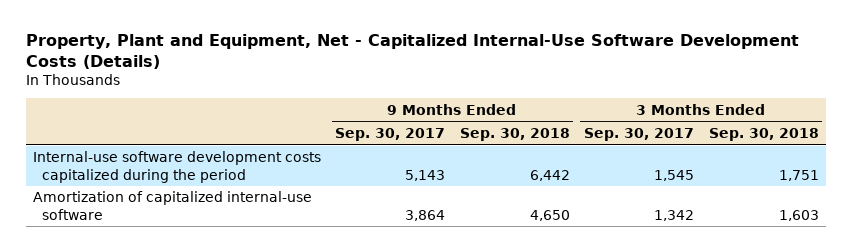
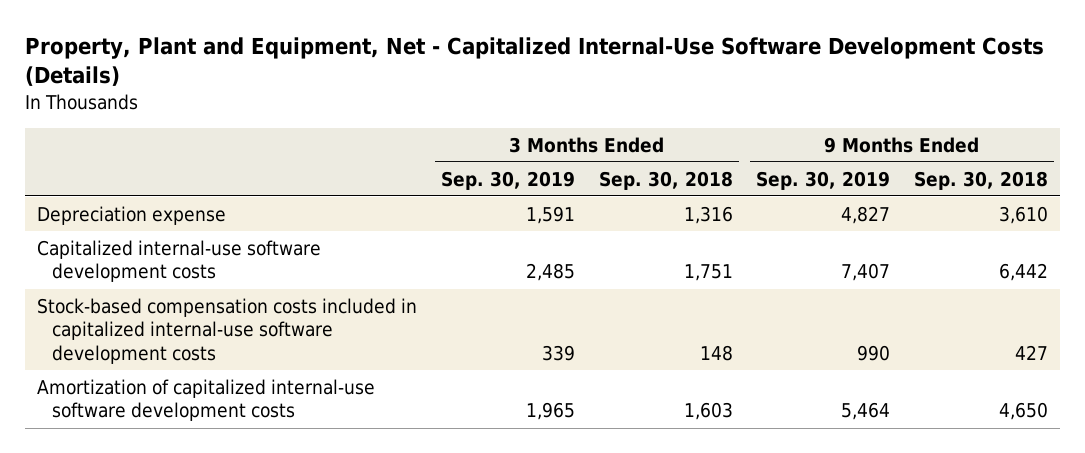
[335,127,446,141] Sep. 30, 2017 -> none
[584,127,695,141] Sep. 30, 2017 -> none
none -> [440,170,575,190] Sep. 30, 2019
none -> [756,170,891,190] Sep. 30, 2019
none -> [36,205,226,225] Depreciation expense
[32,151,321,183] Internal-use software development costs capitalized during the period -> [36,239,321,283] Capitalized internal-use software development costs
none -> [36,297,417,365] Stock-based compensation costs included in capitalized internal-use software development costs
[32,191,312,220] Amortization of capitalized internal-use software -> [36,378,375,422] Amortization of capitalized internal-use software development costs

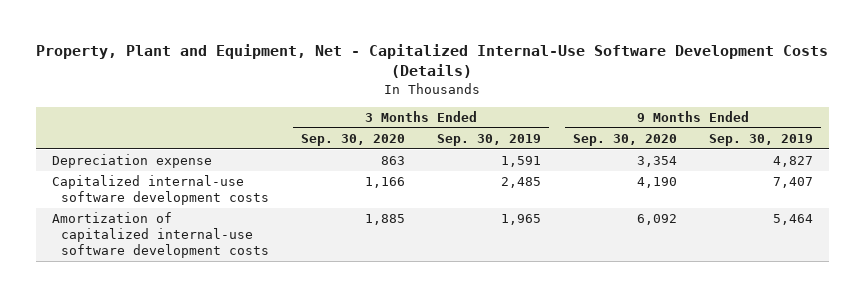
[598,170,733,190] Sep. 30, 2018 -> none
[914,170,1049,190] Sep. 30, 2018 -> none
none -> [301,133,406,146] Sep. 30, 2020
none -> [572,133,677,146] Sep. 30, 2020
[36,297,417,365] Stock-based compensation costs included in capitalized internal-use software development costs -> none

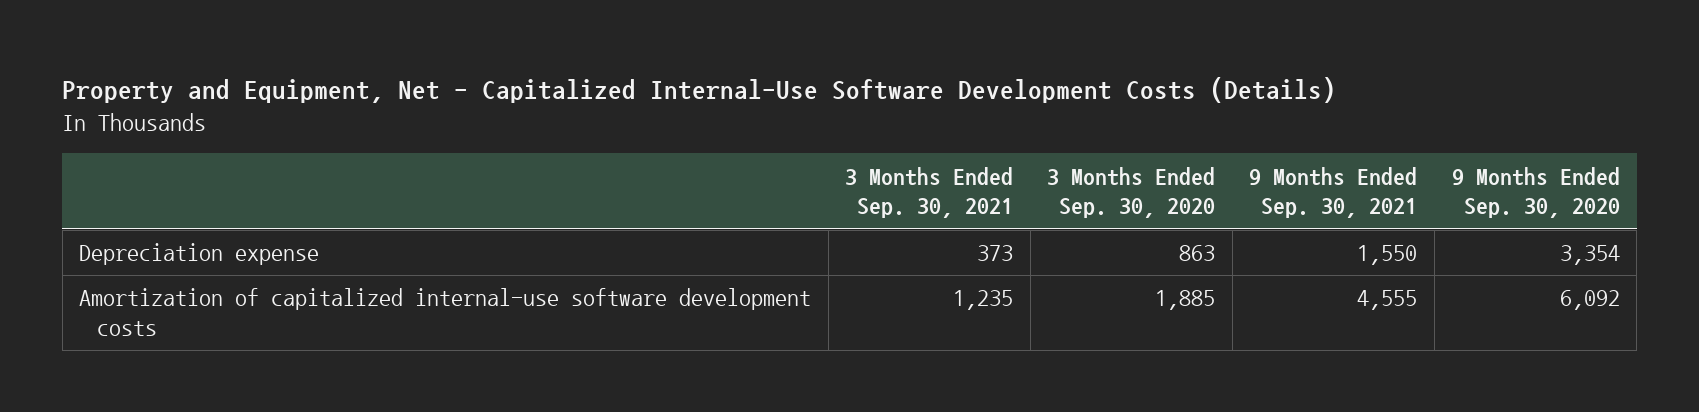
[36,44,829,79] Property, Plant and Equipment, Net - Capitalized Internal-Use Software Development Costs (Details) -> [62,77,1337,104] Property and Equipment, Net - Capitalized Internal-Use Software Development Costs (Details)
[436,133,541,146] Sep. 30, 2019 -> none
[708,133,813,146] Sep. 30, 2019 -> none
none -> [845,166,1014,219] 3 Months Ended Sep. 30, 2021
none -> [1249,166,1418,219] 9 Months Ended Sep. 30, 2021
[51,175,270,206] Capitalized internal-use software development costs -> none

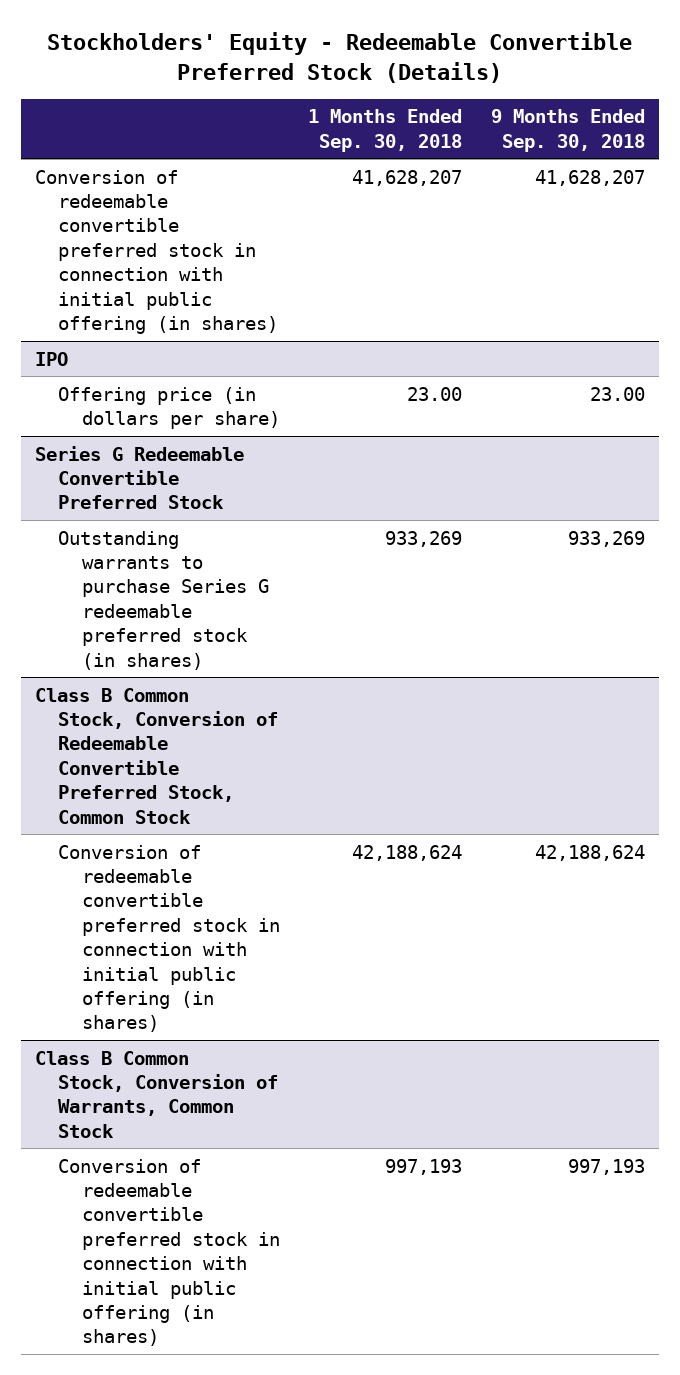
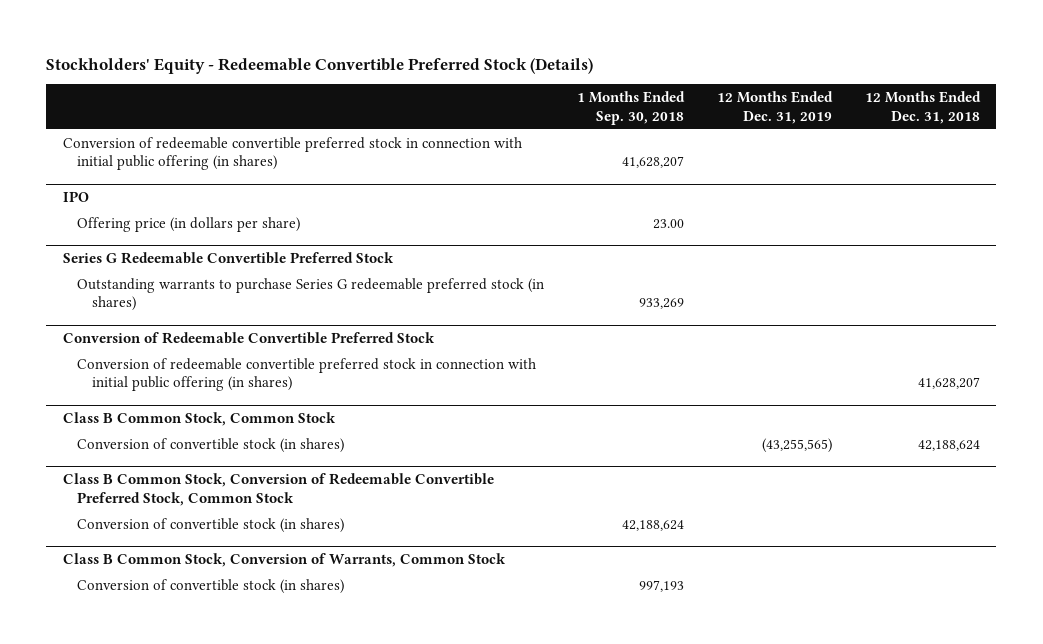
[490,109,645,152] 9 Months Ended Sep. 30, 2018 -> none
none -> [716,91,833,124] 12 Months Ended Dec. 31, 2019
none -> [864,91,981,124] 12 Months Ended Dec. 31, 2018
none -> [62,332,435,345] Conversion of Redeemable Convertible Preferred Stock
none -> [77,357,537,392] Conversion of redeemable convertible preferred stock in connection with initial public offering (in shares)
none -> [62,412,336,427] Class B Common Stock, Common Stock
none -> [77,437,345,453] Conversion of convertible stock (in shares)
[58,844,280,1033] Conversion of redeemable convertible preferred stock in connection with initial public offering (in shares) -> [77,517,345,533] Conversion of convertible stock (in shares)
[58,1158,280,1347] Conversion of redeemable convertible preferred stock in connection with initial public offering (in shares) -> [77,578,345,594] Conversion of convertible stock (in shares)

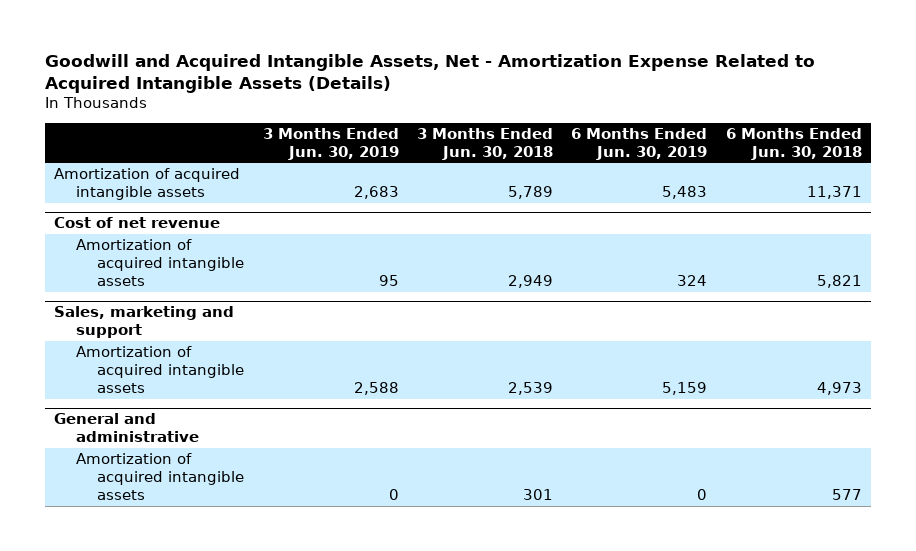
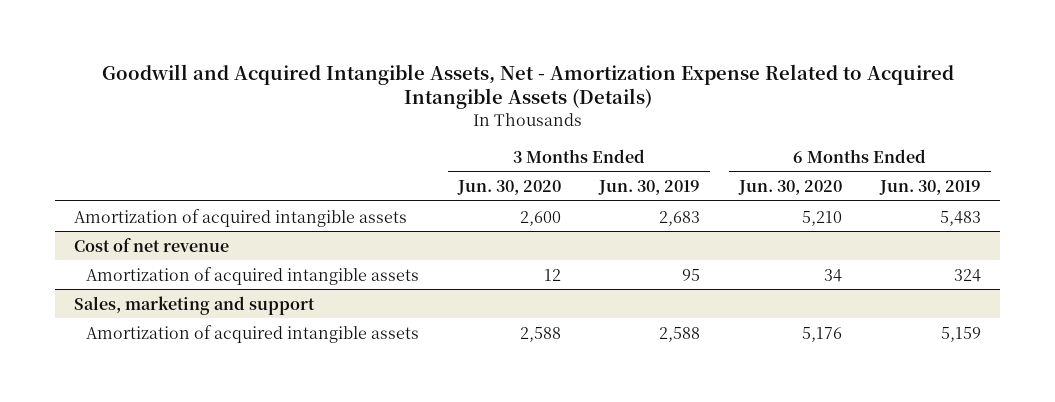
[416,127,553,160] 3 Months Ended Jun. 30, 2018 -> none
[725,127,862,160] 6 Months Ended Jun. 30, 2018 -> none
none -> [456,180,561,196] Jun. 30, 2020
none -> [737,180,842,196] Jun. 30, 2020
[53,413,199,443] General and administrative -> none
[75,453,245,501] Amortization of acquired intangible assets -> none

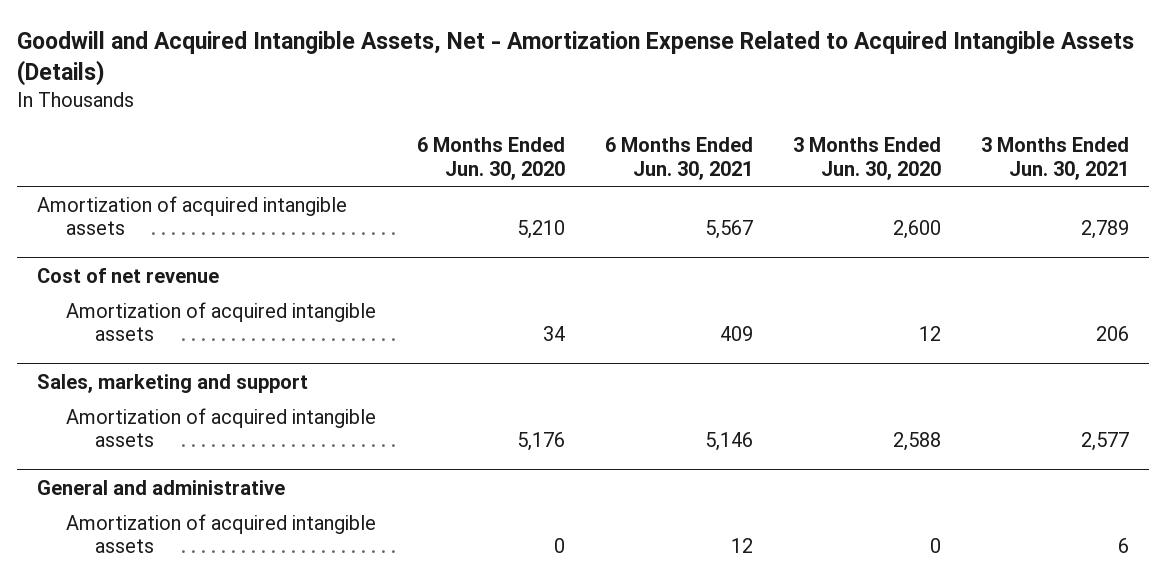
[598,180,701,196] Jun. 30, 2019 -> none
[879,180,982,196] Jun. 30, 2019 -> none
none -> [604,137,753,180] 6 Months Ended Jun. 30, 2021
none -> [981,137,1130,180] 3 Months Ended Jun. 30, 2021
none -> [37,479,286,495] General and administrative
none -> [66,513,377,554] Amortization of acquired intangible assets

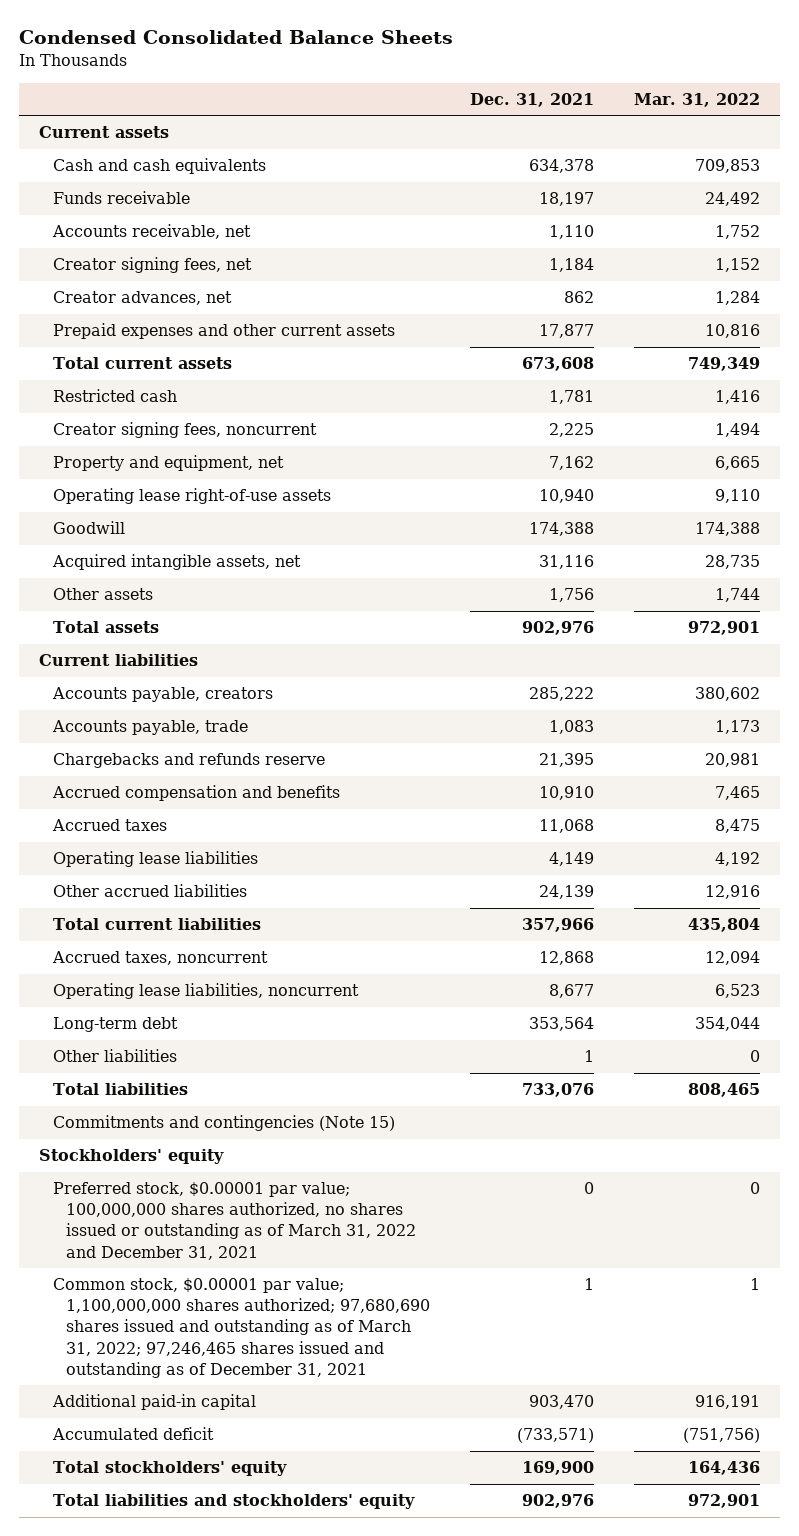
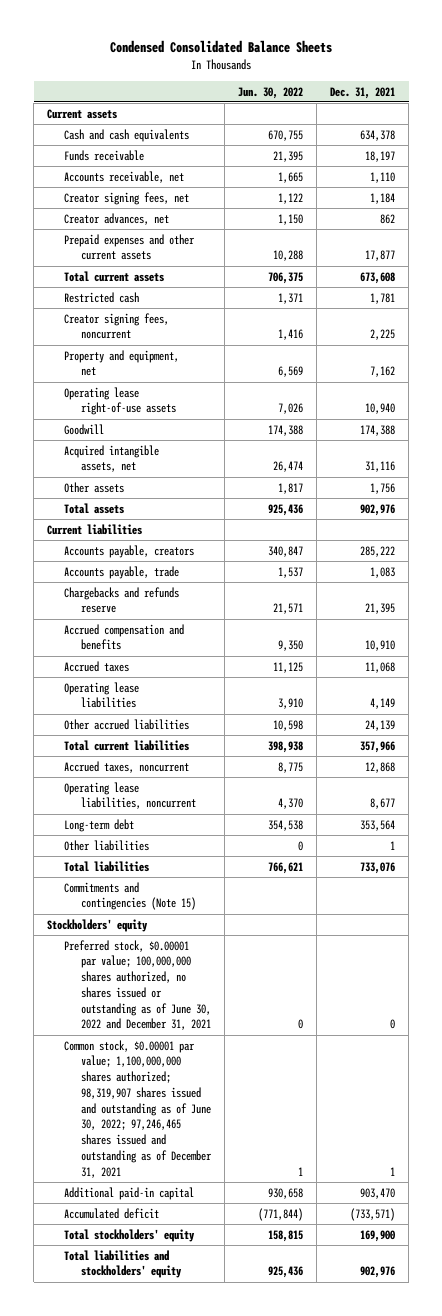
[633,92,760,107] Mar. 31, 2022 -> none
none -> [237,86,303,99] Jun. 30, 2022
[52,1182,417,1260] Preferred stock, $0.00001 par value; 100,000,000 shares authorized, no shares issued or outstanding as of March 31, 2022 and December 31, 2021 -> [63,939,211,1031] Preferred stock, $0.00001 par value; 100,000,000 shares authorized, no shares issued or outstanding as of June 30, 2022 and December 31, 2021
[52,1278,431,1378] Common stock, $0.00001 par value; 1,100,000,000 shares authorized; 97,680,690 shares issued and outstanding as of March 31, 2022; 97,246,465 shares issued and outstanding as of December 31, 2021 -> [63,1039,212,1178] Common stock, $0.00001 par value; 1,100,000,000 shares authorized; 98,319,907 shares issued and outstanding as of June 30, 2022; 97,246,465 shares issued and outstanding as of December 31, 2021

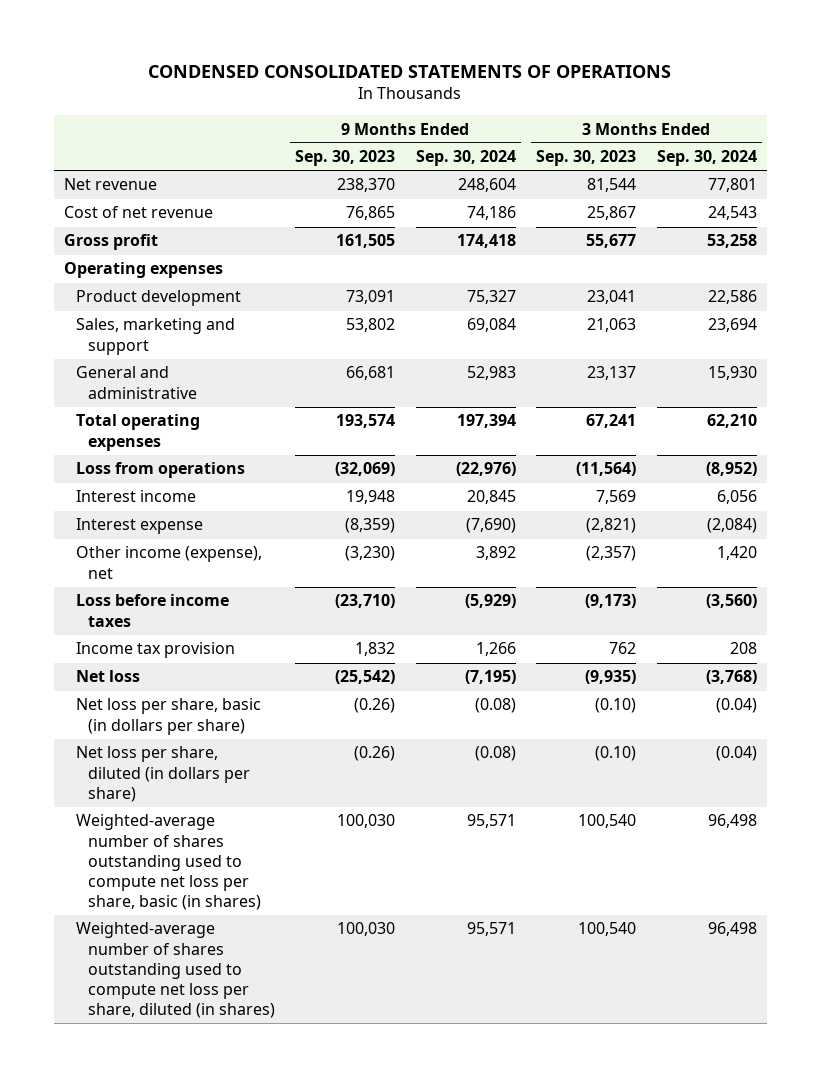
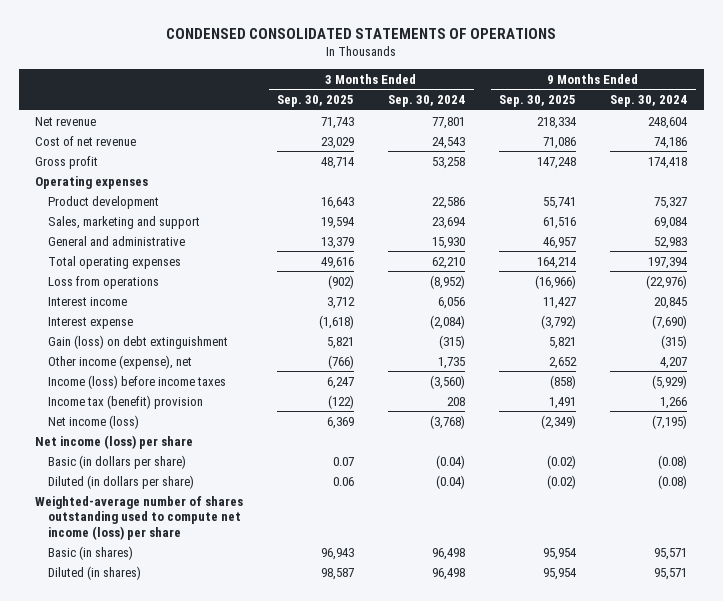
[295,150,396,167] Sep. 30, 2023 -> none
[536,150,637,167] Sep. 30, 2023 -> none
none -> [277,95,355,108] Sep. 30, 2025
none -> [499,95,577,108] Sep. 30, 2025
none -> [48,334,229,349] Gain (loss) on debt extinguishment
[475,546,516,561] 3,892 -> [660,356,688,369] 4,207
[716,546,757,561] 1,420 -> [438,356,466,369] 1,735
[75,594,229,627] Loss before income taxes -> [48,374,227,389] Income (loss) before income taxes
[75,642,235,659] Income tax provision -> [48,394,204,409] Income tax (benefit) provision
[75,670,140,683] Net loss -> [48,414,140,429] Net income (loss)
none -> [35,434,194,449] Net income (loss) per share
[75,698,261,735] Net loss per share, basic (in dollars per share) -> [48,454,187,469] Basic (in dollars per share)
[75,746,250,802] Net loss per share, diluted (in dollars per share) -> [48,474,195,489] Diluted (in dollars per share)
none -> [35,495,244,540] Weighted-average number of shares outstanding used to compute net income (loss) per share
[75,814,261,911] Weighted-average number of shares outstanding used to compute net loss per share, basic (in shares) -> [48,545,134,560] Basic (in shares)
[75,922,275,1019] Weighted-average number of shares outstanding used to compute net loss per share, diluted (in shares) -> [48,565,142,580] Diluted (in shares)

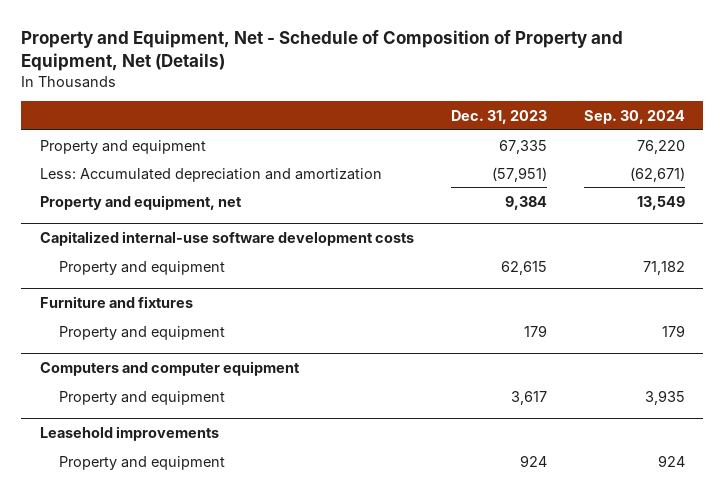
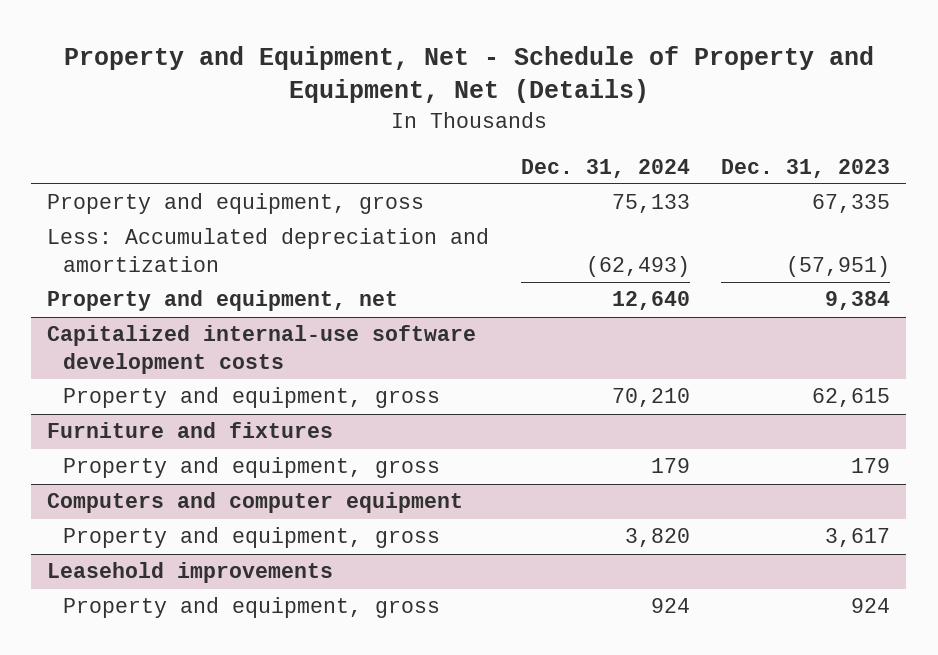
[21,30,624,71] Property and Equipment, Net - Schedule of Composition of Property and Equipment, Net (Details) -> [63,45,874,104] Property and Equipment, Net - Schedule of Property and Equipment, Net (Details)
[583,109,685,124] Sep. 30, 2024 -> none
none -> [520,158,690,178] Dec. 31, 2024
[39,139,206,154] Property and equipment -> [47,193,425,215] Property and equipment, gross
[59,260,226,275] Property and equipment -> [63,387,441,409] Property and equipment, gross
[59,325,226,340] Property and equipment -> [63,457,441,479] Property and equipment, gross
[59,390,226,405] Property and equipment -> [63,527,441,549] Property and equipment, gross
[59,455,226,470] Property and equipment -> [63,597,441,619] Property and equipment, gross

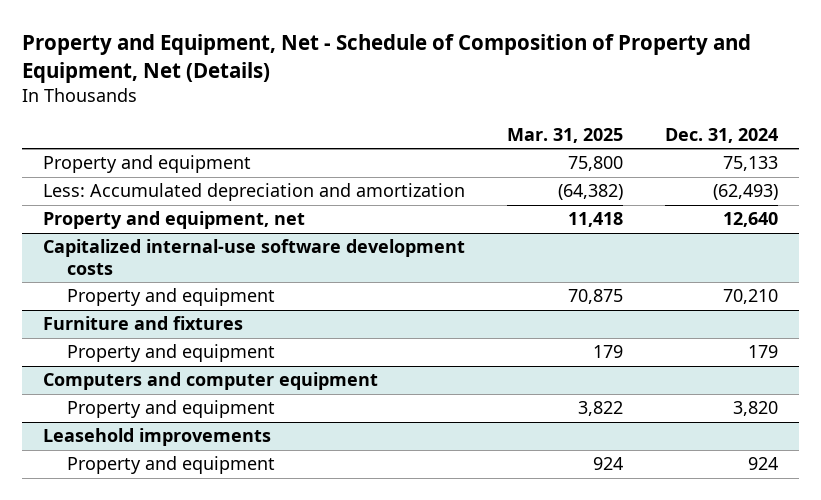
[63,45,874,104] Property and Equipment, Net - Schedule of Property and Equipment, Net (Details) -> [22,34,752,84] Property and Equipment, Net - Schedule of Composition of Property and Equipment, Net (Details)
[721,158,891,178] Dec. 31, 2023 -> none
none -> [506,127,623,143] Mar. 31, 2025
[47,193,425,215] Property and equipment, gross -> [43,155,252,174] Property and equipment
[63,387,441,409] Property and equipment, gross -> [66,288,275,307] Property and equipment
[63,457,441,479] Property and equipment, gross -> [66,344,275,363] Property and equipment
[63,527,441,549] Property and equipment, gross -> [66,400,275,419] Property and equipment
[63,597,441,619] Property and equipment, gross -> [66,456,275,475] Property and equipment

